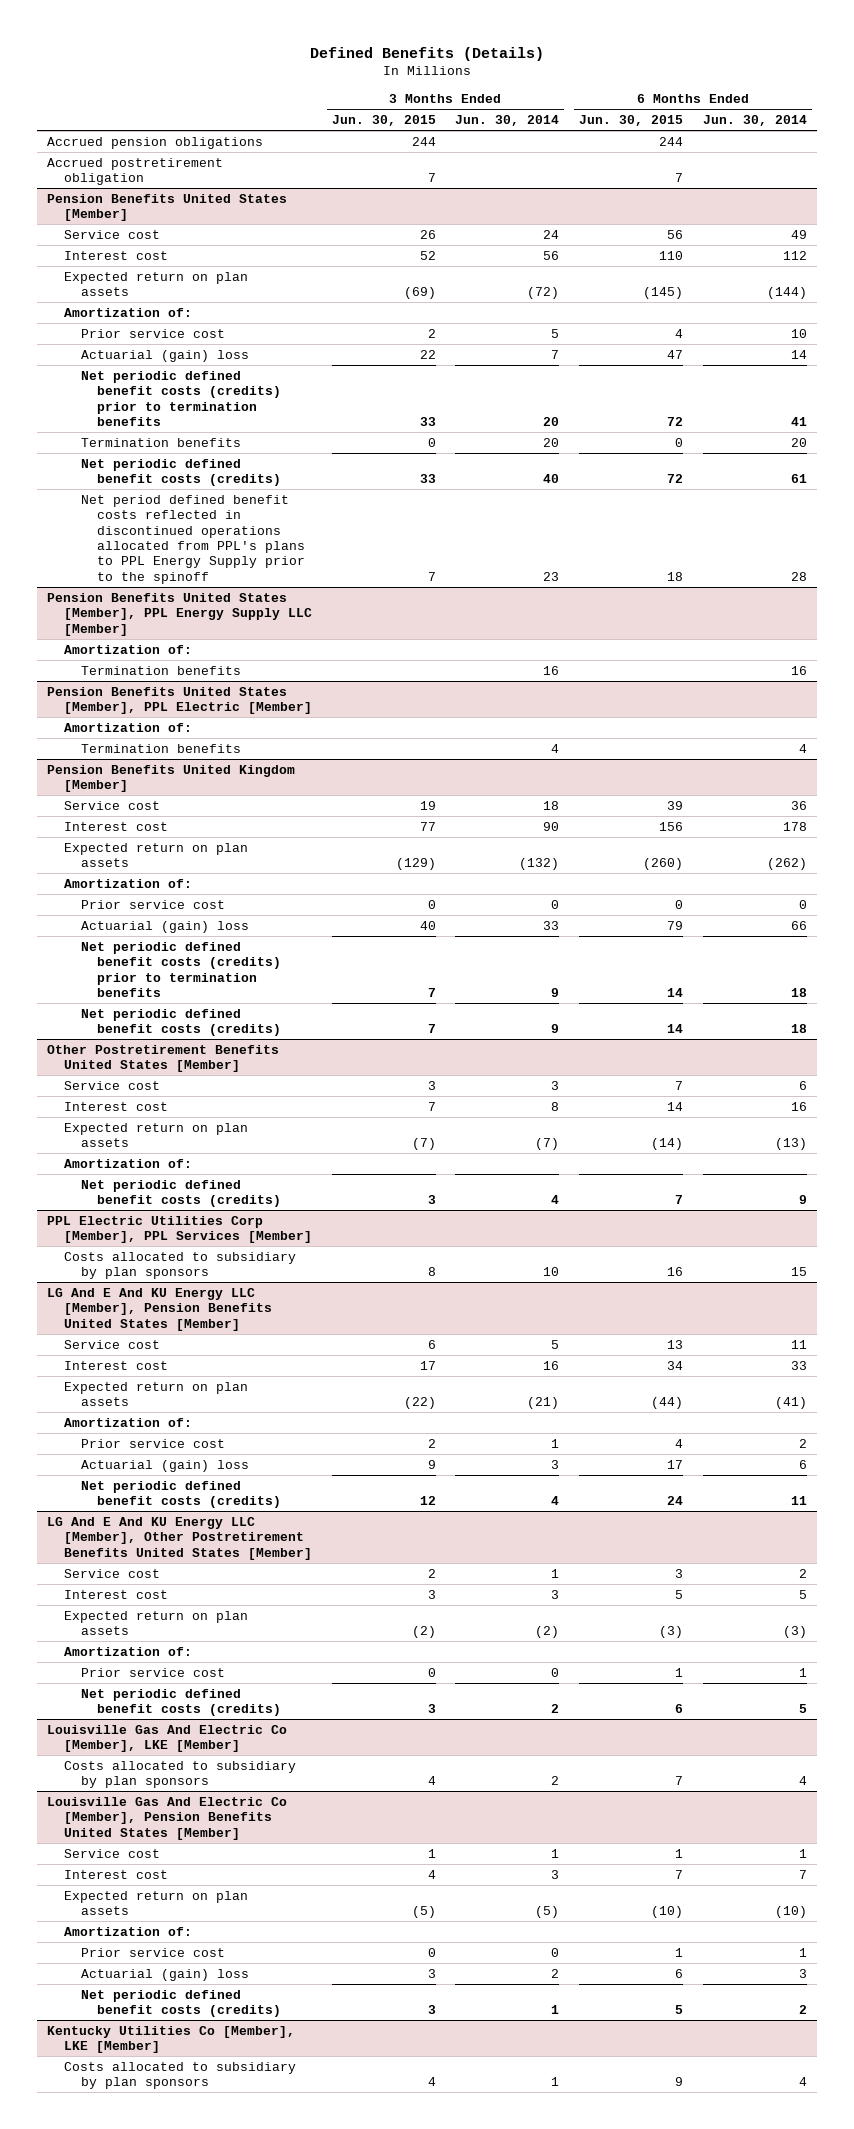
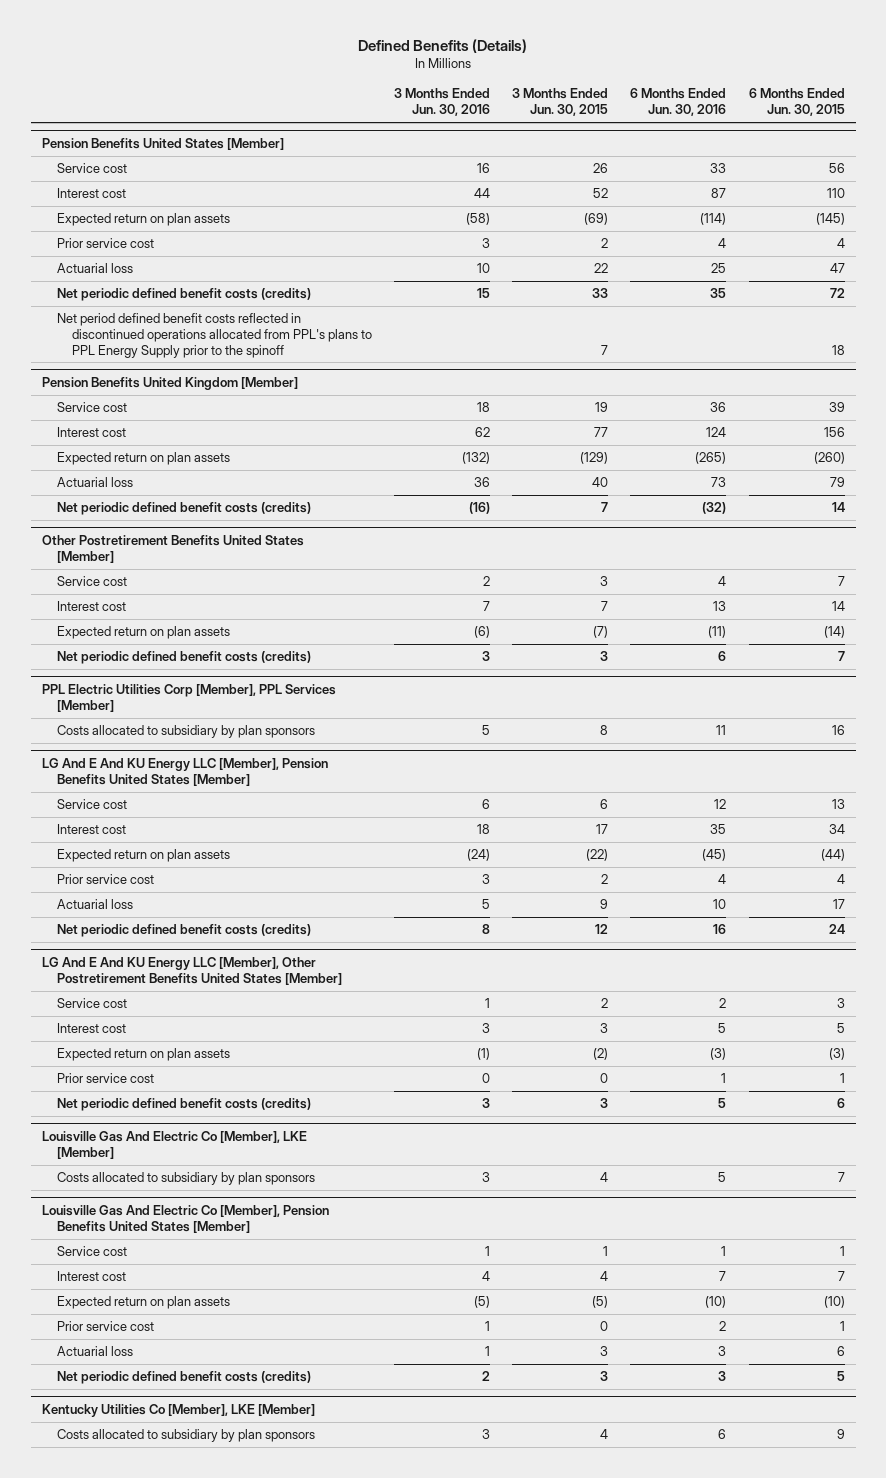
[455,115,560,127] Jun. 30, 2014 -> none
[702,115,807,127] Jun. 30, 2014 -> none
none -> [394,88,491,117] 3 Months Ended Jun. 30, 2016
none -> [630,88,727,117] 6 Months Ended Jun. 30, 2016
[47,136,264,149] Accrued pension obligations -> none
[47,157,224,186] Accrued postretirement obligation -> none
[63,307,192,317] Amortization of: -> none
[80,370,282,426] Net periodic defined benefit costs (credits) prior to termination benefits -> none
[80,437,241,447] Termination benefits -> none
[80,349,249,362] Actuarial (gain) loss -> [57,263,134,274] Actuarial loss
[47,592,312,636] Pension Benefits United States [Member], PPL Energy Supply LLC [Member] -> none
[63,644,192,654] Amortization of: -> none
[80,665,241,675] Termination benefits -> none
[47,686,312,715] Pension Benefits United States [Member], PPL Electric [Member] -> none
[63,722,192,732] Amortization of: -> none
[80,743,241,753] Termination benefits -> none
[63,878,192,888] Amortization of: -> none
[80,899,225,909] Prior service cost -> none
[80,941,282,997] Net periodic defined benefit costs (credits) prior to termination benefits -> none
[80,920,249,933] Actuarial (gain) loss -> [57,477,134,488] Actuarial loss
[63,1158,192,1168] Amortization of: -> none
[63,1417,192,1427] Amortization of: -> none
[80,1459,249,1472] Actuarial (gain) loss -> [57,899,134,910] Actuarial loss
[63,1646,192,1656] Amortization of: -> none
[63,1926,192,1936] Amortization of: -> none
[80,1968,249,1981] Actuarial (gain) loss -> [57,1346,134,1357] Actuarial loss

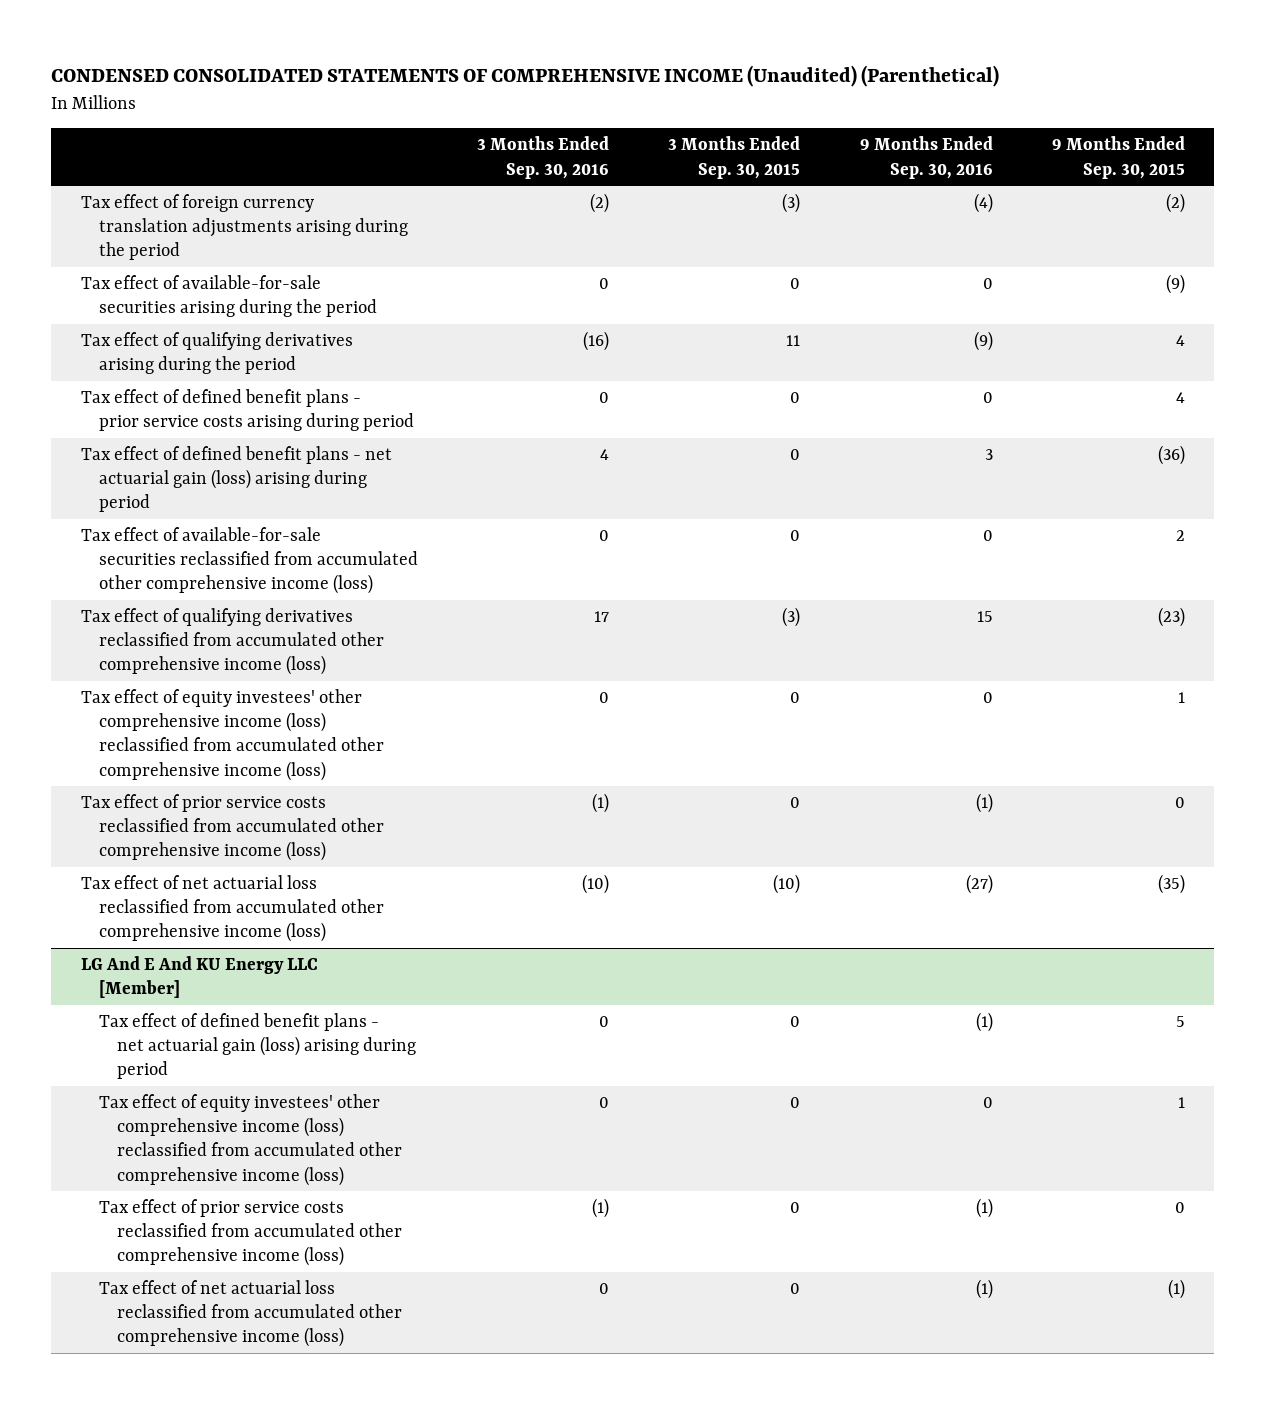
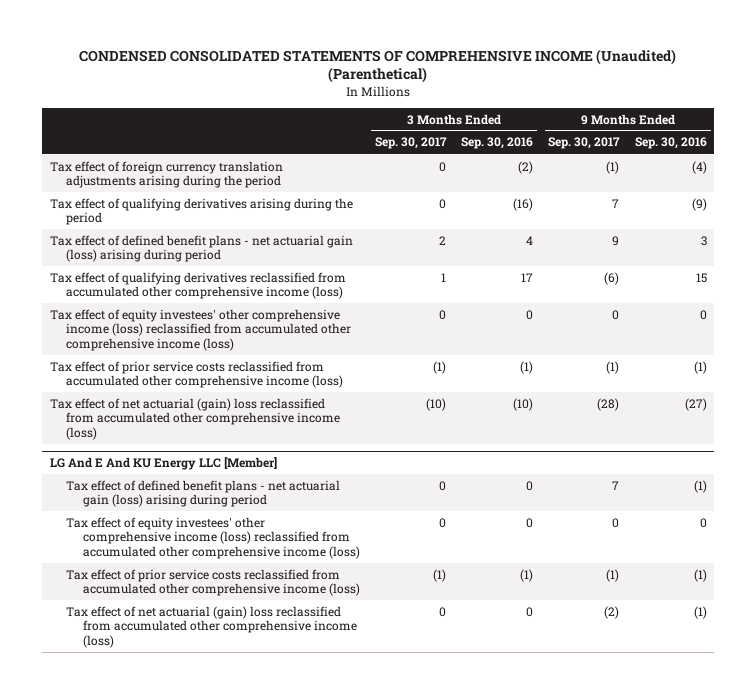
[668,136,801,179] 3 Months Ended Sep. 30, 2015 -> none
[1051,136,1185,179] 9 Months Ended Sep. 30, 2015 -> none
none -> [374,137,447,150] Sep. 30, 2017
none -> [548,137,621,150] Sep. 30, 2017
[80,274,377,318] Tax effect of available-for-sale securities arising during the period -> none
[80,388,414,432] Tax effect of defined benefit plans - prior service costs arising during period -> none
[80,526,418,595] Tax effect of available-for-sale securities reclassified from accumulated other comprehensive income (loss) -> none
[80,874,384,943] Tax effect of net actuarial loss reclassified from accumulated other comprehensive income (loss) -> [49,397,341,440] Tax effect of net actuarial (gain) loss reclassified from accumulated other comprehensive income (loss)
[98,1279,403,1348] Tax effect of net actuarial loss reclassified from accumulated other comprehensive income (loss) -> [66,605,357,648] Tax effect of net actuarial (gain) loss reclassified from accumulated other comprehensive income (loss)

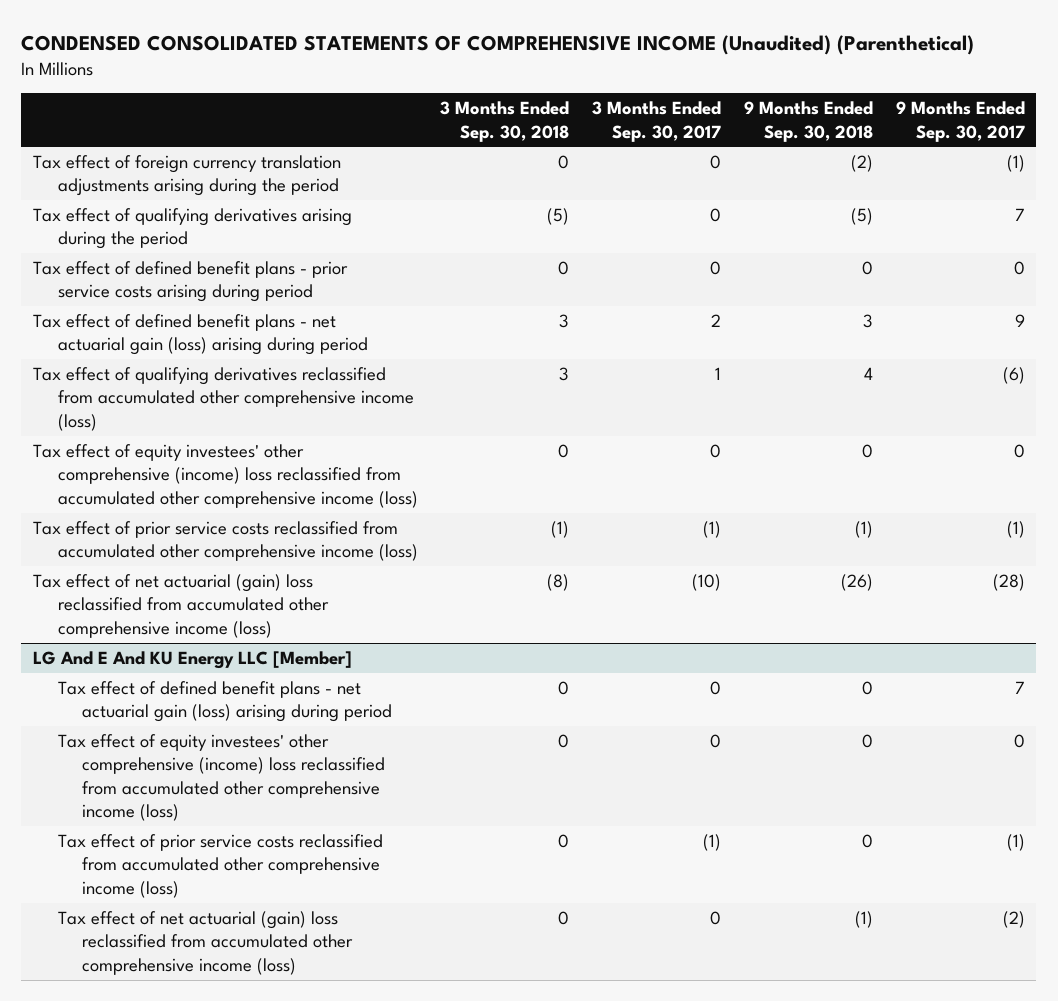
[461,137,534,150] Sep. 30, 2016 -> none
[634,137,707,150] Sep. 30, 2016 -> none
none -> [440,101,570,142] 3 Months Ended Sep. 30, 2018
none -> [743,101,873,142] 9 Months Ended Sep. 30, 2018
none -> [32,260,348,303] Tax effect of defined benefit plans - prior service costs arising during period
[49,308,352,351] Tax effect of equity investees' other comprehensive income (loss) reclassified from accumulated other comprehensive income (loss) -> [32,443,418,508] Tax effect of equity investees' other comprehensive (income) loss reclassified from accumulated other comprehensive income (loss)
[66,516,360,559] Tax effect of equity investees' other comprehensive income (loss) reclassified from accumulated other comprehensive income (loss) -> [57,733,386,822] Tax effect of equity investees' other comprehensive (income) loss reclassified from accumulated other comprehensive income (loss)

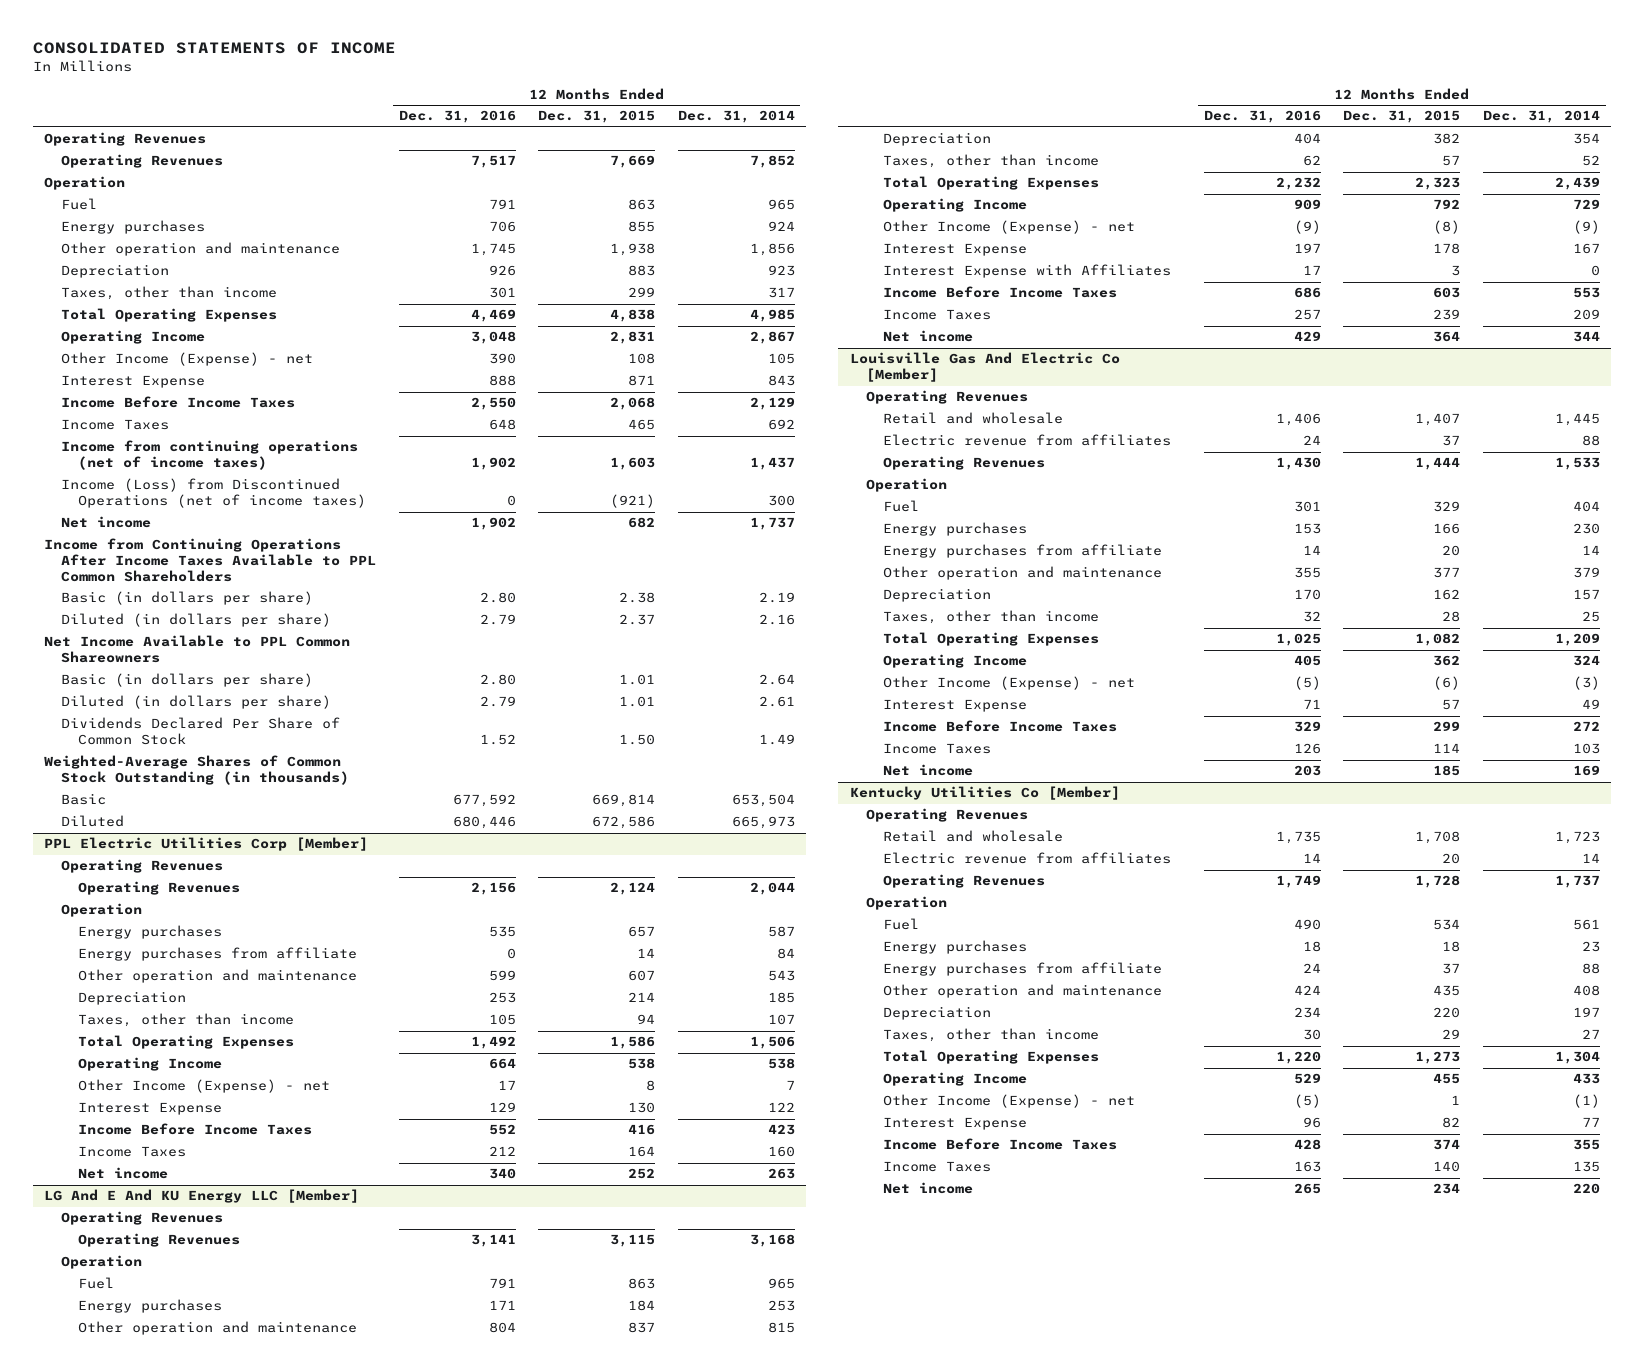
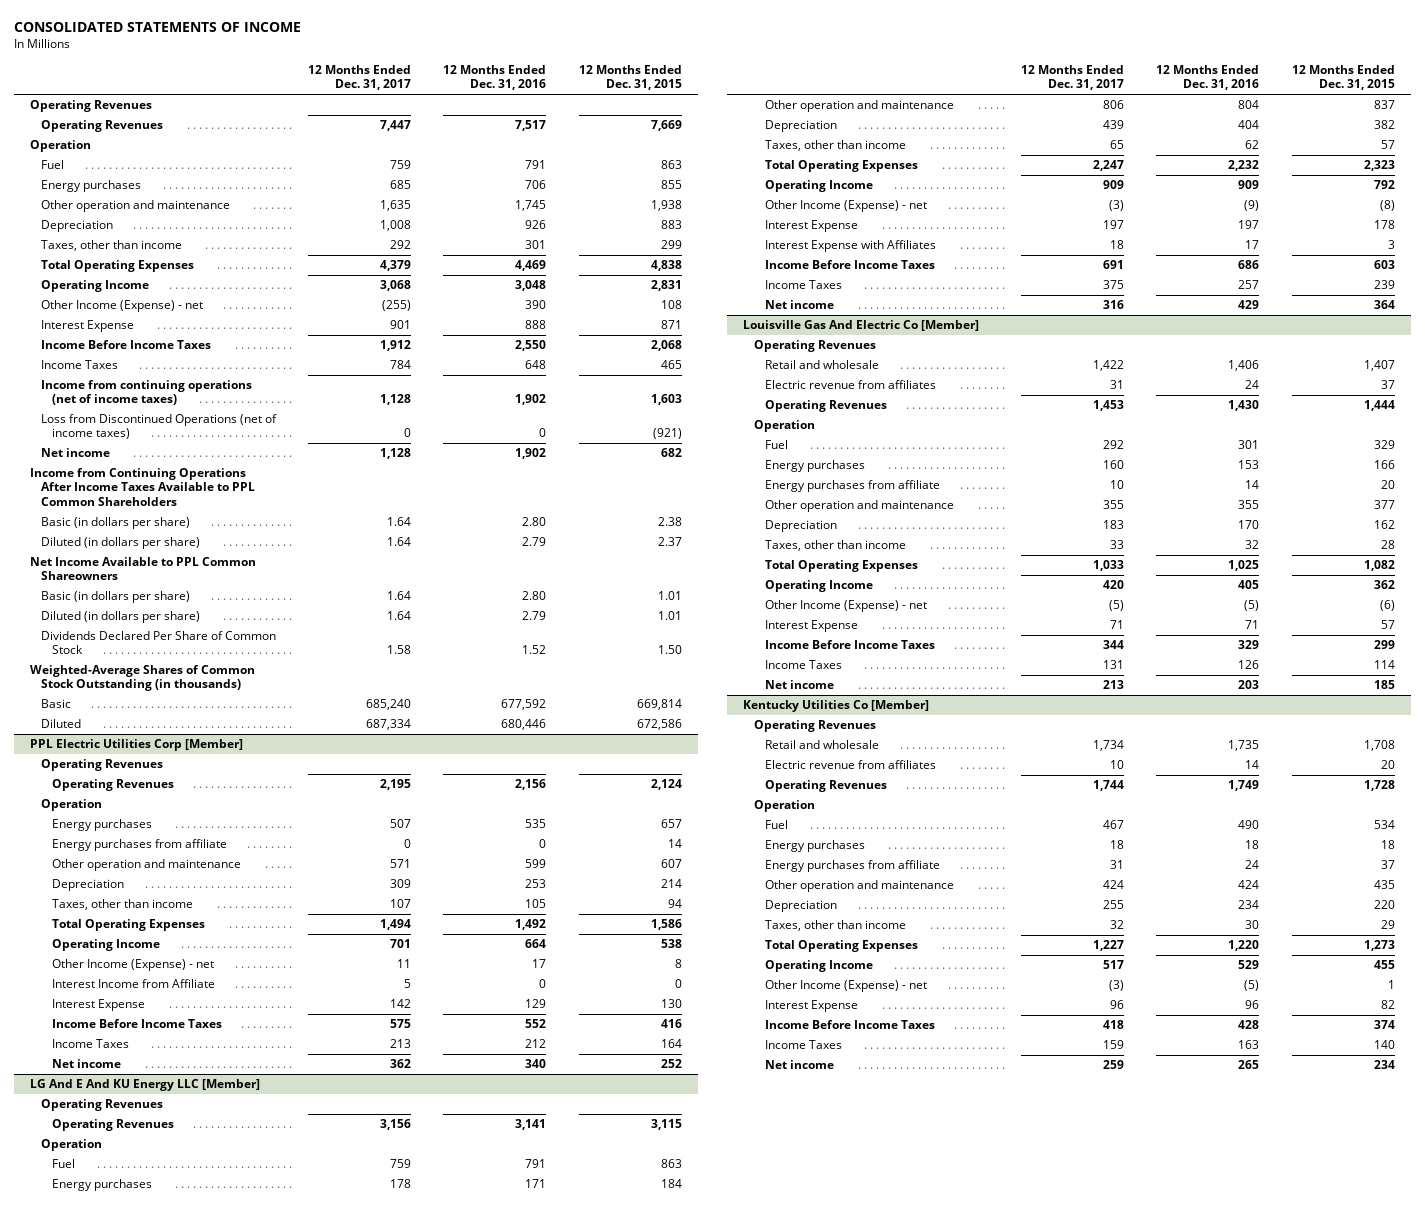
[677,110,795,124] Dec. 31, 2014 -> none
none -> [308,65,412,91] 12 Months Ended Dec. 31, 2017
[61,478,367,509] Income (Loss) from Discontinued Operations (net of income taxes) -> [41,414,278,440] Loss from Discontinued Operations (net of income taxes)
none -> [51,979,215,989] Interest Income from Affiliate

